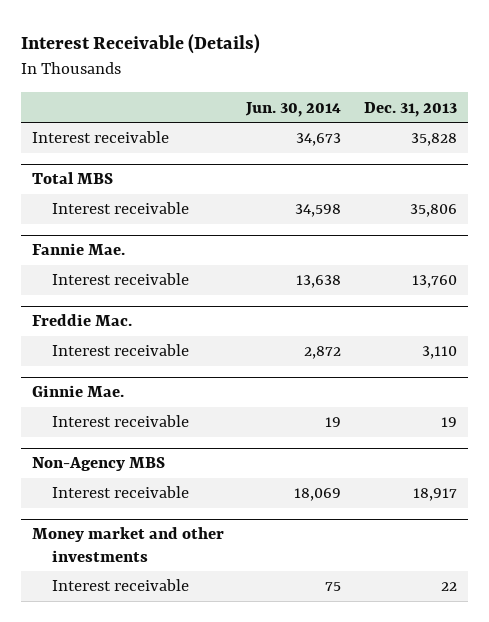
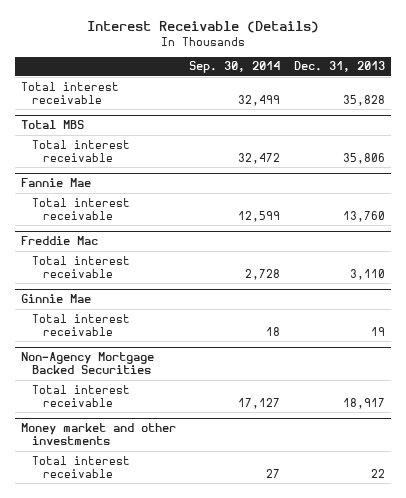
[245,101,342,117] Jun. 30, 2014 -> none
none -> [189,61,281,74] Sep. 30, 2014
[31,131,169,144] Interest receivable -> [21,81,120,104] Total interest receivable
[31,457,165,472] Non-Agency MBS -> none
[52,202,190,215] Interest receivable -> [32,139,131,162] Total interest receivable
[31,243,125,256] Fannie Mae. -> [21,178,92,188] Fannie Mae
[52,273,190,286] Interest receivable -> [32,197,131,220] Total interest receivable
[31,314,132,327] Freddie Mac. -> [21,236,99,246] Freddie Mac
[52,344,190,357] Interest receivable -> [32,255,131,278] Total interest receivable
[31,385,124,398] Ginnie Mae. -> [21,294,92,304] Ginnie Mae
[52,415,190,428] Interest receivable -> [32,313,131,336] Total interest receivable
none -> [21,352,155,375] Non-Agency Mortgage Backed Securities
[52,486,190,499] Interest receivable -> [32,384,131,407] Total interest receivable
[52,579,190,592] Interest receivable -> [32,455,131,478] Total interest receivable

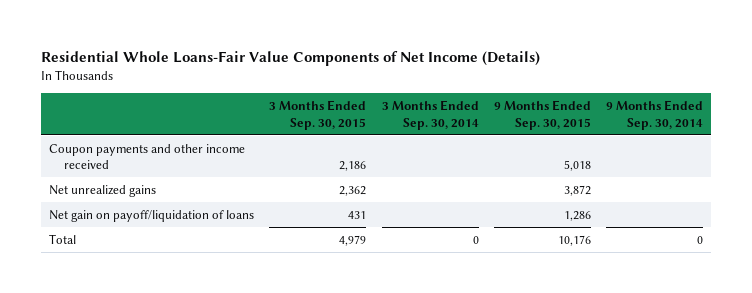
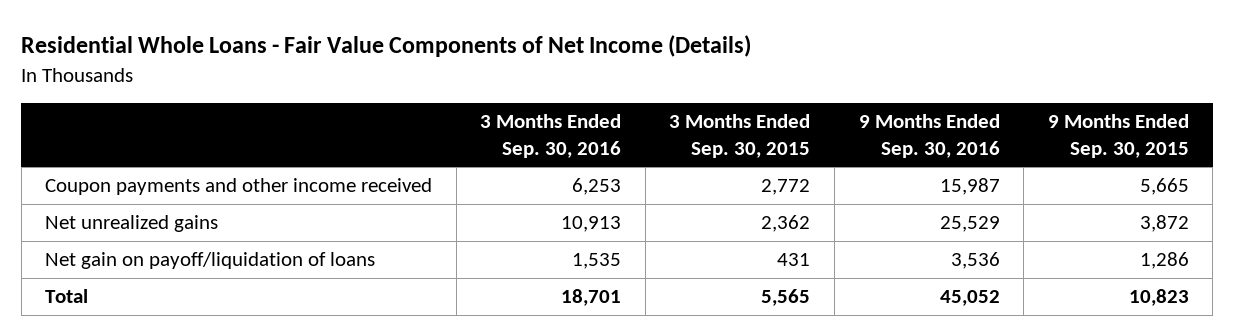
[41,50,541,66] Residential Whole Loans-Fair Value Components of Net Income (Details) -> [21,35,752,58] Residential Whole Loans - Fair Value Components of Net Income (Details)
[381,99,479,130] 3 Months Ended Sep. 30, 2014 -> none
[606,99,704,130] 9 Months Ended Sep. 30, 2014 -> none
none -> [480,113,622,158] 3 Months Ended Sep. 30, 2016
none -> [858,113,1000,158] 9 Months Ended Sep. 30, 2016
[339,161,367,172] 2,186 -> [761,179,811,196] 2,772
[563,160,591,172] 5,018 -> [1139,178,1189,196] 5,665
[339,234,367,246] 4,979 -> [761,289,811,307] 5,565
[557,234,591,246] 10,176 -> [1128,289,1189,307] 10,823

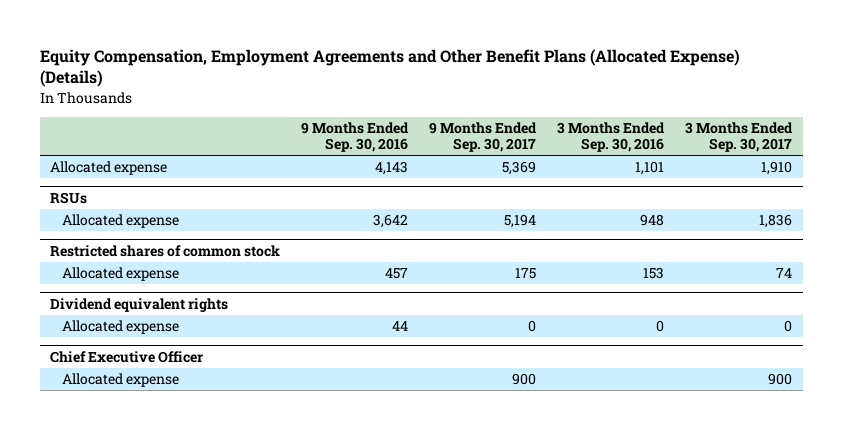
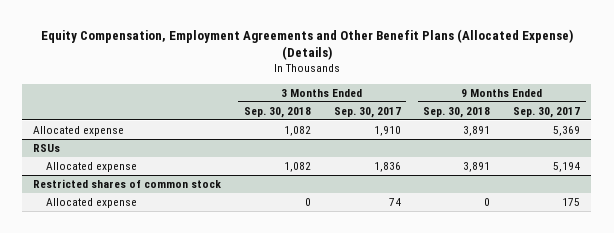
[301,121,410,153] 9 Months Ended Sep. 30, 2016 -> none
[557,121,666,153] 3 Months Ended Sep. 30, 2016 -> none
none -> [244,106,312,118] Sep. 30, 2018
none -> [423,106,491,118] Sep. 30, 2018
[50,297,229,312] Dividend equivalent rights -> none
[61,320,179,335] Allocated expense -> none
[50,350,204,363] Chief Executive Officer -> none
[61,373,179,388] Allocated expense -> none

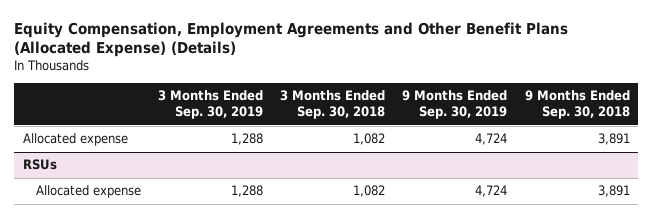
[333,106,401,118] Sep. 30, 2017 -> none
[513,106,581,118] Sep. 30, 2017 -> none
none -> [158,90,264,120] 3 Months Ended Sep. 30, 2019
none -> [402,90,508,120] 9 Months Ended Sep. 30, 2019
[33,179,222,189] Restricted shares of common stock -> none
[46,198,138,209] Allocated expense -> none

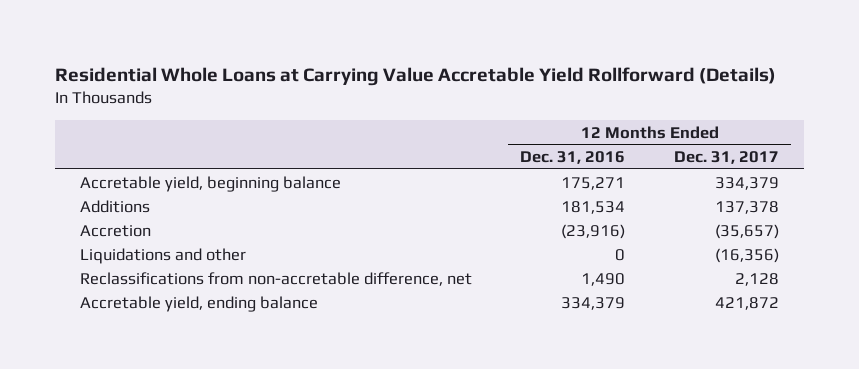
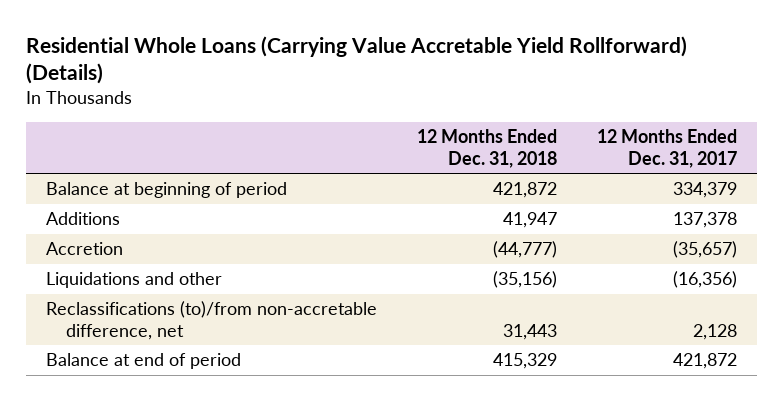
[55,66,777,86] Residential Whole Loans at Carrying Value Accretable Yield Rollforward (Details) -> [25,35,687,85] Residential Whole Loans (Carrying Value Accretable Yield Rollforward) (Details)
[520,150,626,164] Dec. 31, 2016 -> none
none -> [416,129,557,168] 12 Months Ended Dec. 31, 2018
[79,175,341,192] Accretable yield, beginning balance -> [45,182,287,199] Balance at beginning of period
[79,271,472,286] Reclassifications from non-accretable difference, net -> [45,301,377,340] Reclassifications (to)/from non-accretable difference, net
[79,295,318,312] Accretable yield, ending balance -> [45,353,241,370] Balance at end of period

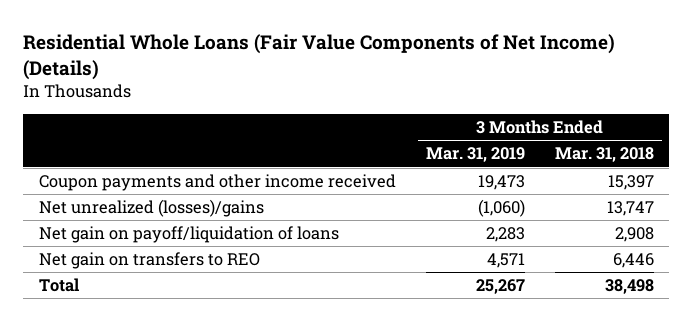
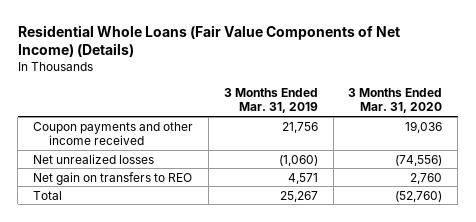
[555,147,655,163] Mar. 31, 2018 -> none
none -> [348,87,443,114] 3 Months Ended Mar. 31, 2020
[38,226,339,244] Net gain on payoff/liquidation of loans -> none
[477,175,525,191] 19,473 -> [281,121,318,133] 21,756
[38,199,264,218] Net unrealized (losses)/gains -> [33,153,155,164] Net unrealized losses

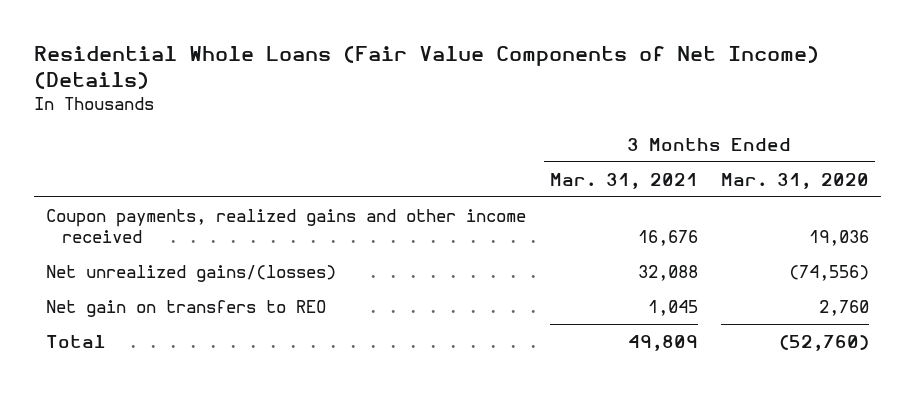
[223,87,318,114] 3 Months Ended Mar. 31, 2019 -> none
none -> [549,172,698,189] Mar. 31, 2021
[33,121,194,146] Coupon payments and other income received -> [46,208,527,244] Coupon payments, realized gains and other income received
[33,153,155,164] Net unrealized losses -> [46,264,337,282] Net unrealized gains/(losses)

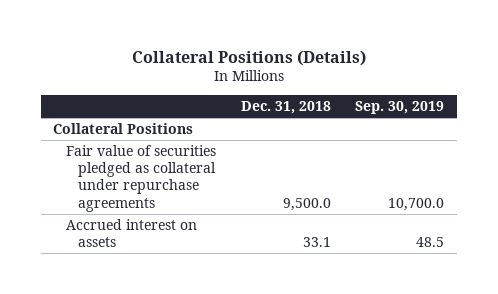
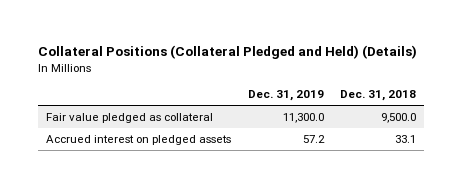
[131,49,366,66] Collateral Positions (Details) -> [38,45,418,60] Collateral Positions (Collateral Pledged and Held) (Details)
[355,101,445,115] Sep. 30, 2019 -> none
none -> [247,90,324,102] Dec. 31, 2019
[53,123,194,135] Collateral Positions -> none
[65,145,217,212] Fair value of securities pledged as collateral under repurchase agreements -> [46,112,214,123] Fair value pledged as collateral
[65,219,197,248] Accrued interest on assets -> [46,134,232,145] Accrued interest on pledged assets

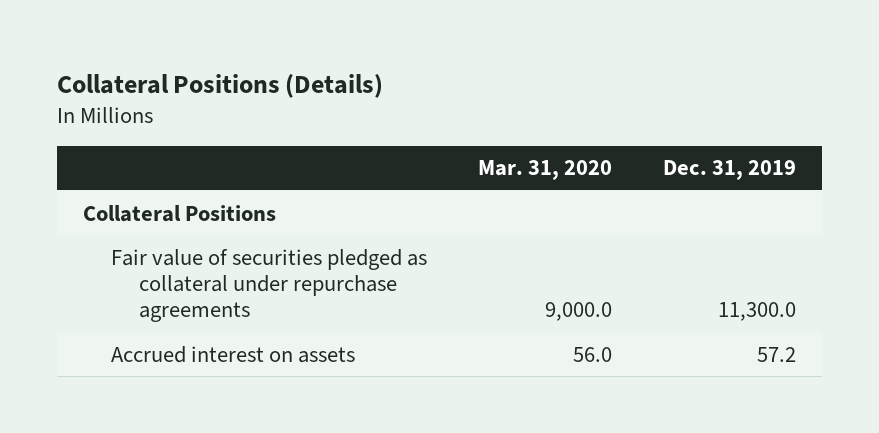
[38,45,418,60] Collateral Positions (Collateral Pledged and Held) (Details) -> [57,73,384,98] Collateral Positions (Details)
[339,90,416,102] Dec. 31, 2018 -> none
none -> [478,160,613,181] Mar. 31, 2020
none -> [82,204,276,222] Collateral Positions
[46,112,214,123] Fair value pledged as collateral -> [110,248,427,323] Fair value of securities pledged as collateral under repurchase agreements
[46,134,232,145] Accrued interest on pledged assets -> [110,345,355,363] Accrued interest on assets

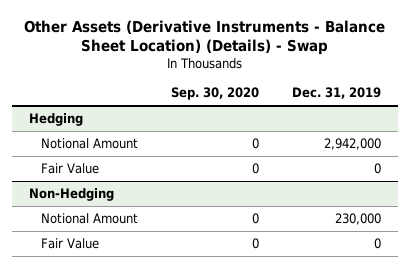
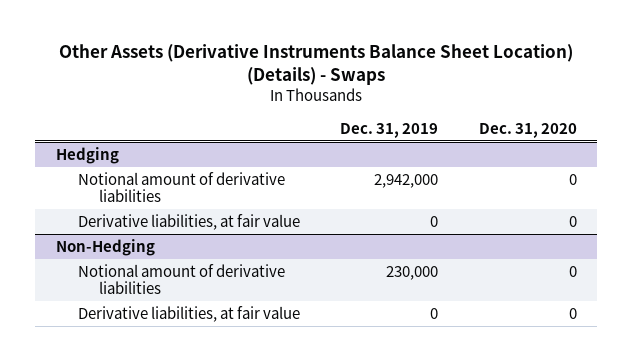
[24,19,386,55] Other Assets (Derivative Instruments - Balance Sheet Location) (Details) - Swap -> [59,44,574,86] Other Assets (Derivative Instruments Balance Sheet Location) (Details) - Swaps
[170,87,259,101] Sep. 30, 2020 -> none
none -> [479,122,578,138] Dec. 31, 2020
[40,138,138,150] Notional Amount -> [77,171,285,203] Notional amount of derivative liabilities
[40,163,99,175] Fair Value -> [77,213,300,230] Derivative liabilities, at fair value
[40,213,138,225] Notional Amount -> [77,263,285,295] Notional amount of derivative liabilities
[40,238,99,250] Fair Value -> [77,305,300,322] Derivative liabilities, at fair value

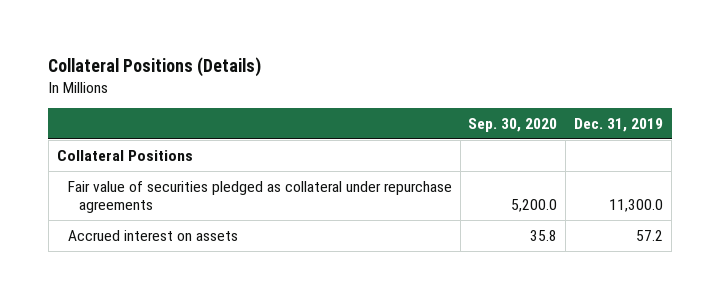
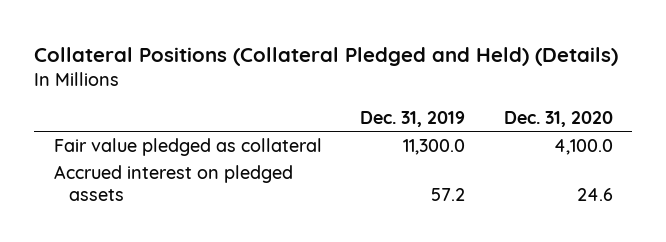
[48,57,262,78] Collateral Positions (Details) -> [34,47,619,67] Collateral Positions (Collateral Pledged and Held) (Details)
[468,118,558,133] Sep. 30, 2020 -> none
none -> [503,110,613,127] Dec. 31, 2020
[56,149,193,161] Collateral Positions -> none
[67,180,452,214] Fair value of securities pledged as collateral under repurchase agreements -> [53,137,322,156] Fair value pledged as collateral
[67,229,238,241] Accrued interest on assets -> [53,164,293,201] Accrued interest on pledged assets

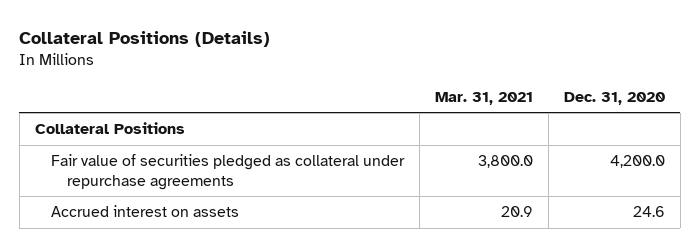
[34,47,619,67] Collateral Positions (Collateral Pledged and Held) (Details) -> [19,30,271,47] Collateral Positions (Details)
[360,110,466,127] Dec. 31, 2019 -> none
none -> [434,91,533,105] Mar. 31, 2021
none -> [34,122,185,135] Collateral Positions
[53,137,322,156] Fair value pledged as collateral -> [51,154,406,190] Fair value of securities pledged as collateral under repurchase agreements
[553,138,613,155] 4,100.0 -> [609,155,665,169] 4,200.0
[53,164,293,201] Accrued interest on pledged assets -> [51,205,240,218] Accrued interest on assets

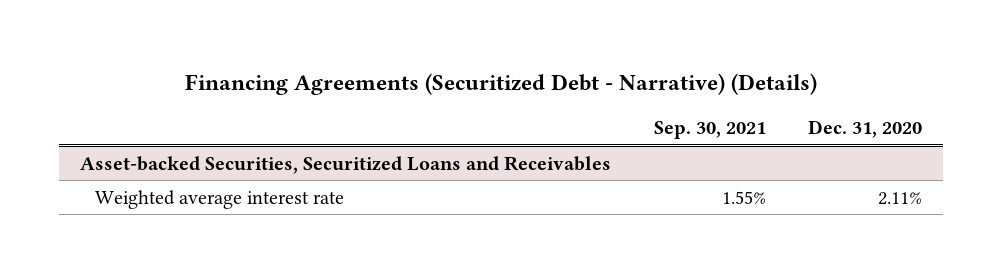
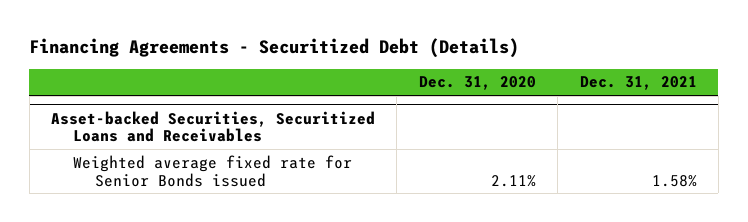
[185,73,818,96] Financing Agreements (Securitized Debt - Narrative) (Details) -> [29,38,520,59] Financing Agreements - Securitized Debt (Details)
[653,121,766,140] Sep. 30, 2021 -> none
none -> [579,76,697,91] Dec. 31, 2021
[94,189,344,209] Weighted average interest rate -> [73,154,353,187] Weighted average fixed rate for Senior Bonds issued

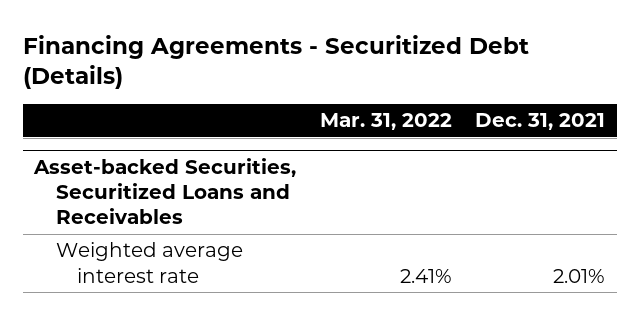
[418,76,536,91] Dec. 31, 2020 -> none
none -> [319,113,452,131] Mar. 31, 2022
[73,154,353,187] Weighted average fixed rate for Senior Bonds issued -> [55,242,243,283] Weighted average interest rate
[651,174,697,187] 1.58% -> [552,268,605,283] 2.01%

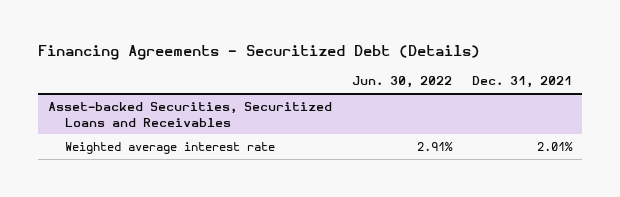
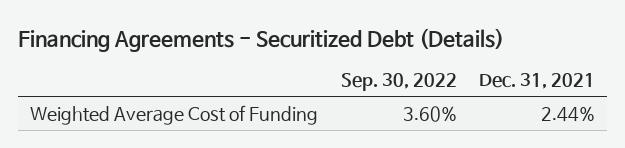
[351,76,452,89] Jun. 30, 2022 -> none
none -> [340,73,457,92] Sep. 30, 2022
[47,102,332,127] Asset-backed Securities, Securitized Loans and Receivables -> none
[65,142,276,155] Weighted average interest rate -> [29,104,318,125] Weighted Average Cost of Funding
[537,142,574,152] 2.01% -> [541,105,596,122] 2.44%

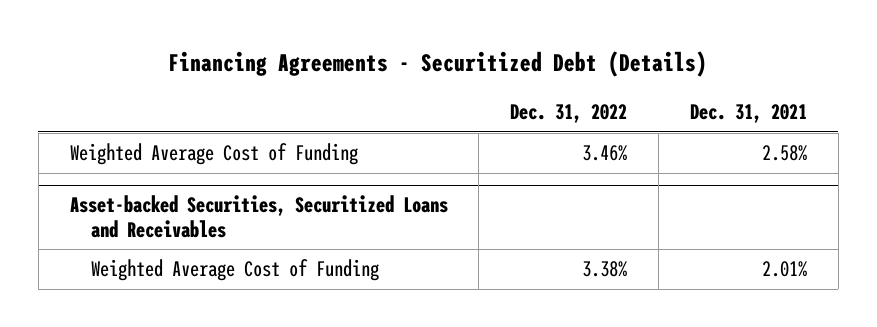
[340,73,457,92] Sep. 30, 2022 -> none
none -> [510,104,628,124] Dec. 31, 2022
[541,105,596,122] 2.44% -> [761,145,807,162] 2.58%
none -> [69,195,448,238] Asset-backed Securities, Securitized Loans and Receivables
none -> [91,259,380,282] Weighted Average Cost of Funding

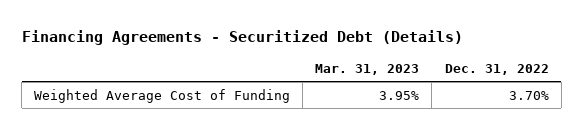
[689,104,807,124] Dec. 31, 2021 -> none
none -> [315,64,420,76] Mar. 31, 2023
[69,195,448,238] Asset-backed Securities, Securitized Loans and Receivables -> none
[91,259,380,282] Weighted Average Cost of Funding -> none
[582,145,628,162] 3.46% -> [508,90,549,100] 3.70%

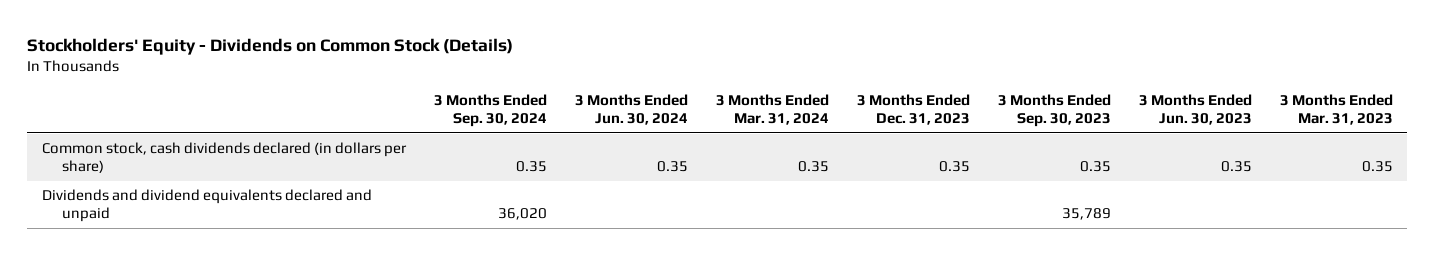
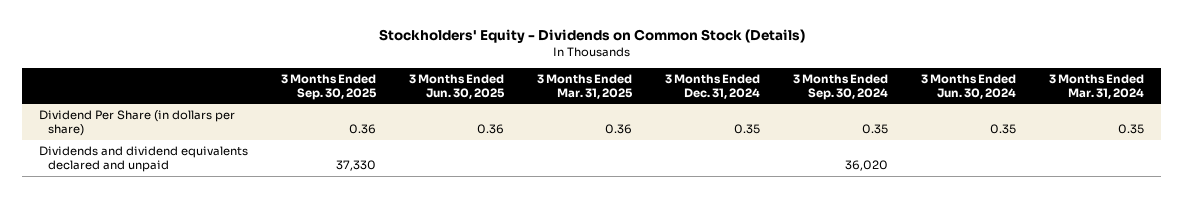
[856,94,970,126] 3 Months Ended Dec. 31, 2023 -> none
[998,94,1112,128] 3 Months Ended Sep. 30, 2023 -> none
[1139,94,1253,126] 3 Months Ended Jun. 30, 2023 -> none
[1280,94,1394,126] 3 Months Ended Mar. 31, 2023 -> none
none -> [281,73,378,100] 3 Months Ended Sep. 30, 2025
none -> [409,73,506,99] 3 Months Ended Jun. 30, 2025
none -> [537,73,634,99] 3 Months Ended Mar. 31, 2025
none -> [665,73,761,99] 3 Months Ended Dec. 31, 2024
[41,142,407,174] Common stock, cash dividends declared (in dollars per share) -> [38,109,235,136] Dividend Per Share (in dollars per share)

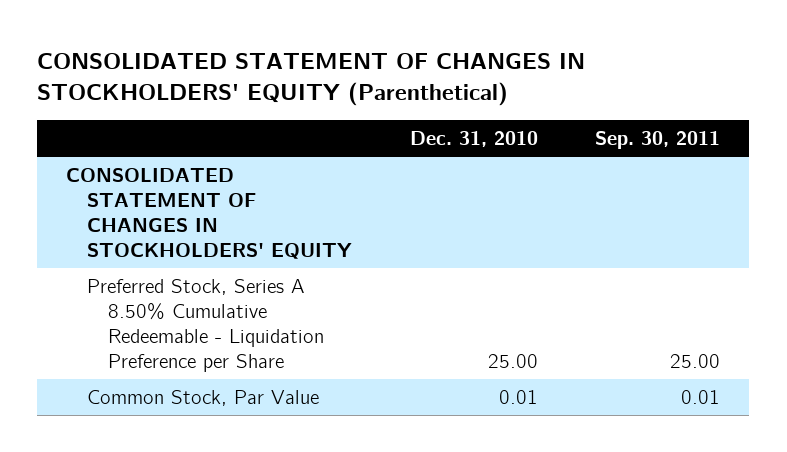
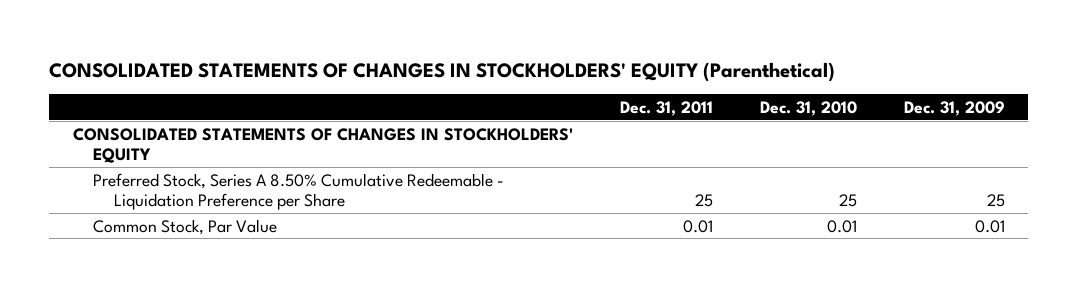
[37,52,586,106] CONSOLIDATED STATEMENT OF CHANGES IN STOCKHOLDERS' EQUITY (Parenthetical) -> [49,61,836,82] CONSOLIDATED STATEMENTS OF CHANGES IN STOCKHOLDERS' EQUITY (Parenthetical)
[595,130,721,149] Sep. 30, 2011 -> none
none -> [619,100,713,116] Dec. 31, 2011
none -> [903,100,1005,116] Dec. 31, 2009
[66,168,352,259] CONSOLIDATED STATEMENT OF CHANGES IN STOCKHOLDERS' EQUITY -> [72,127,573,164] CONSOLIDATED STATEMENTS OF CHANGES IN STOCKHOLDERS' EQUITY
[487,353,538,368] 25.00 -> [838,194,857,208] 25

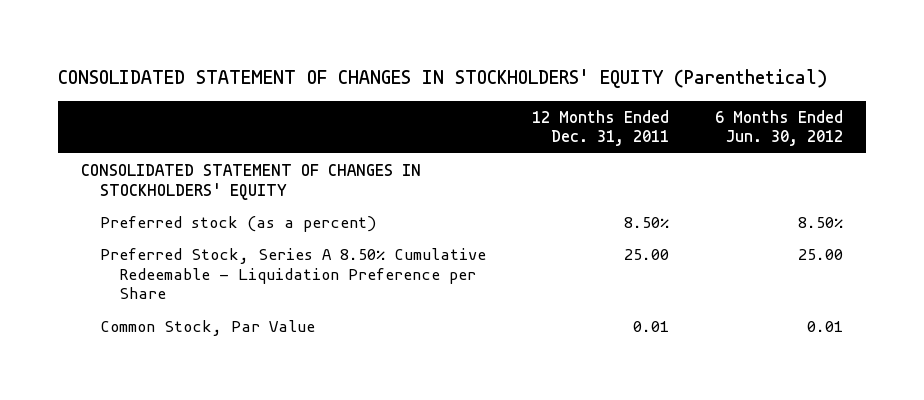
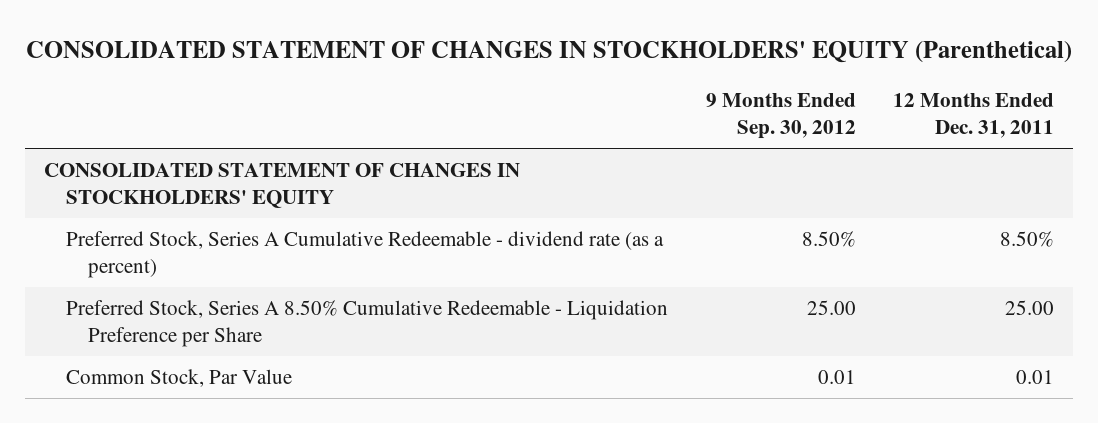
[714,109,843,147] 6 Months Ended Jun. 30, 2012 -> none
none -> [705,93,856,140] 9 Months Ended Sep. 30, 2012
[99,215,376,232] Preferred stock (as a percent) -> [66,231,665,278] Preferred Stock, Series A Cumulative Redeemable - dividend rate (as a percent)

